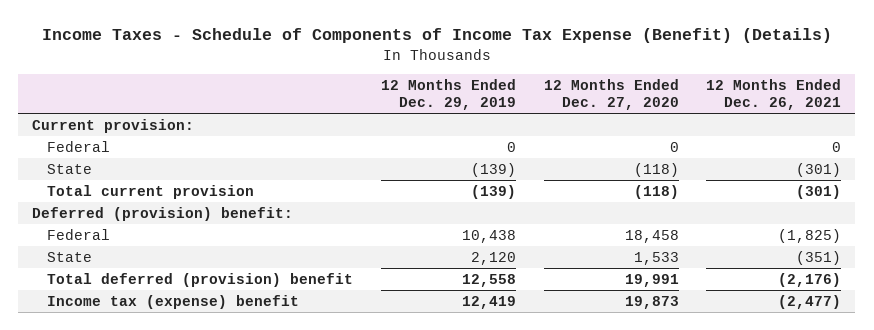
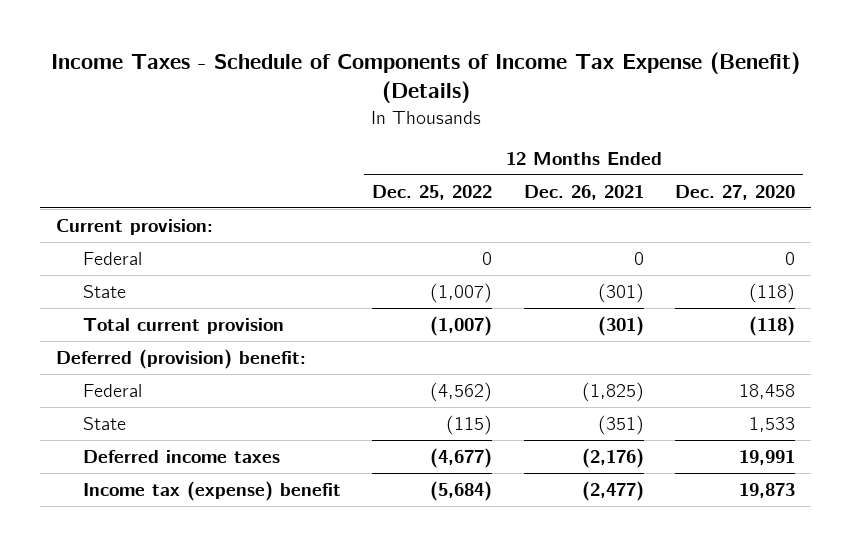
[380,78,516,110] 12 Months Ended Dec. 29, 2019 -> none
none -> [372,184,493,200] Dec. 25, 2022
[46,272,353,287] Total deferred (provision) benefit -> [82,449,280,463] Deferred income taxes

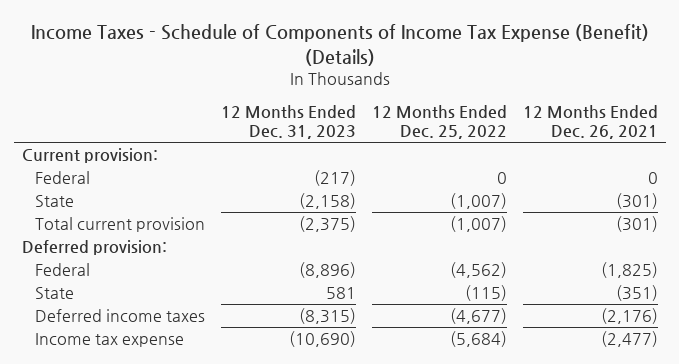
[675,184,796,200] Dec. 27, 2020 -> none
none -> [221,104,357,139] 12 Months Ended Dec. 31, 2023
[56,348,307,369] Deferred (provision) benefit: -> [21,240,167,256] Deferred provision:
[82,480,341,501] Income tax (expense) benefit -> [35,333,185,348] Income tax expense

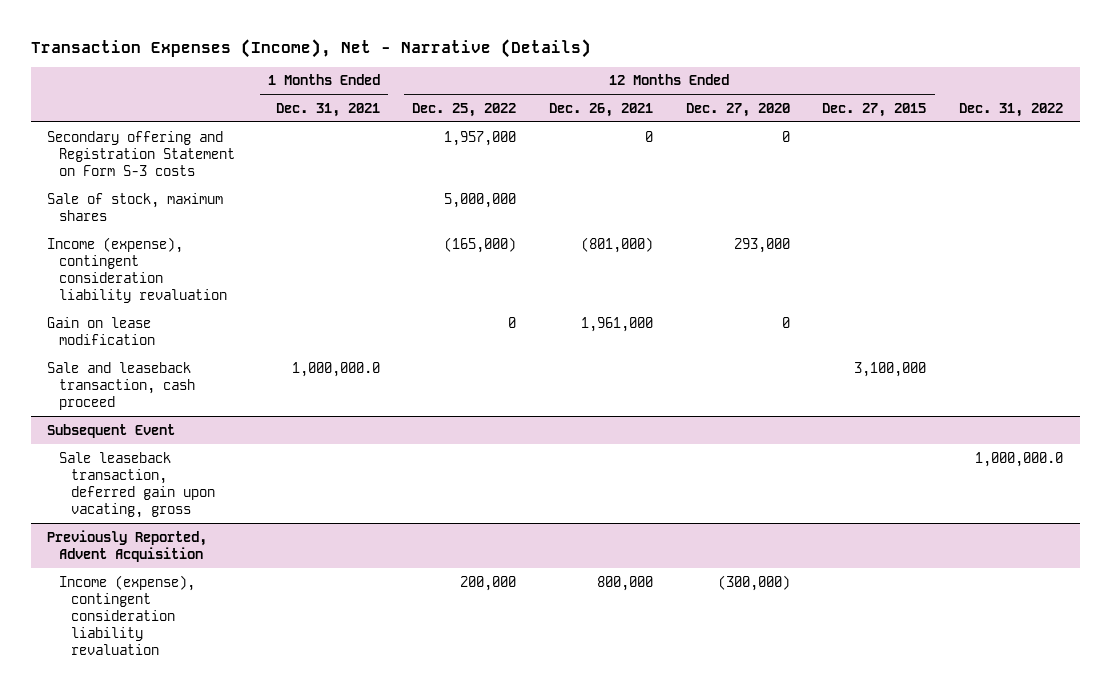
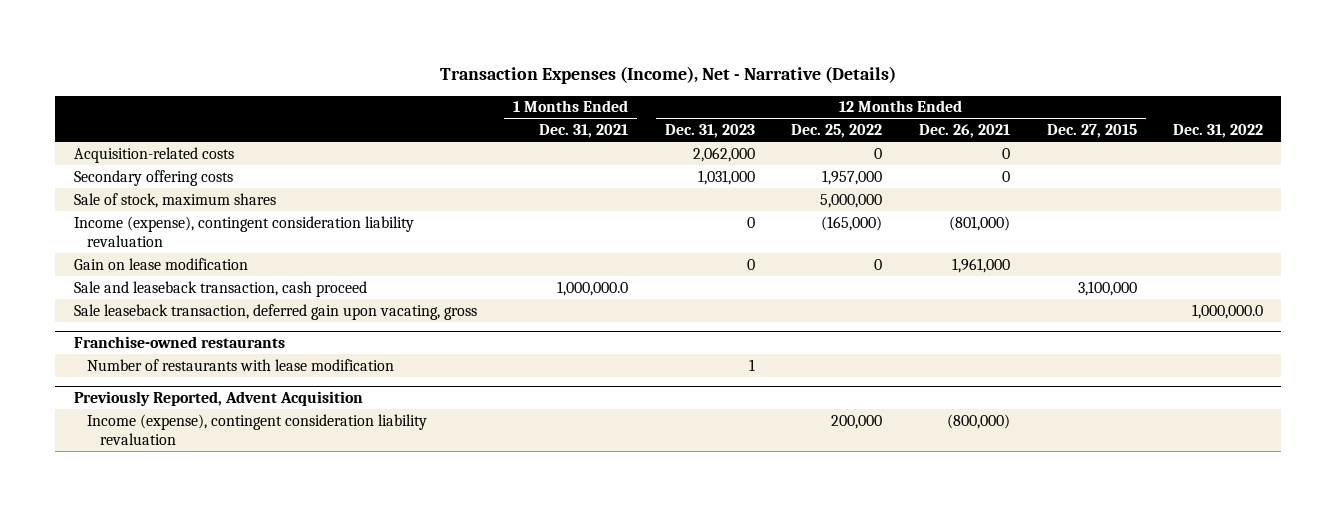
[685,103,790,118] Dec. 27, 2020 -> none
none -> [664,124,755,139] Dec. 31, 2023
none -> [73,146,234,163] Acquisition-related costs
[47,130,236,177] Secondary offering and Registration Statement on Form S-3 costs -> [73,169,233,186] Secondary offering costs
[47,423,176,438] Subsequent Event -> none
none -> [73,336,285,349] Franchise-owned restaurants
none -> [86,358,394,371] Number of restaurants with lease modification
[597,575,654,591] 800,000 -> [946,413,1010,429] (800,000)

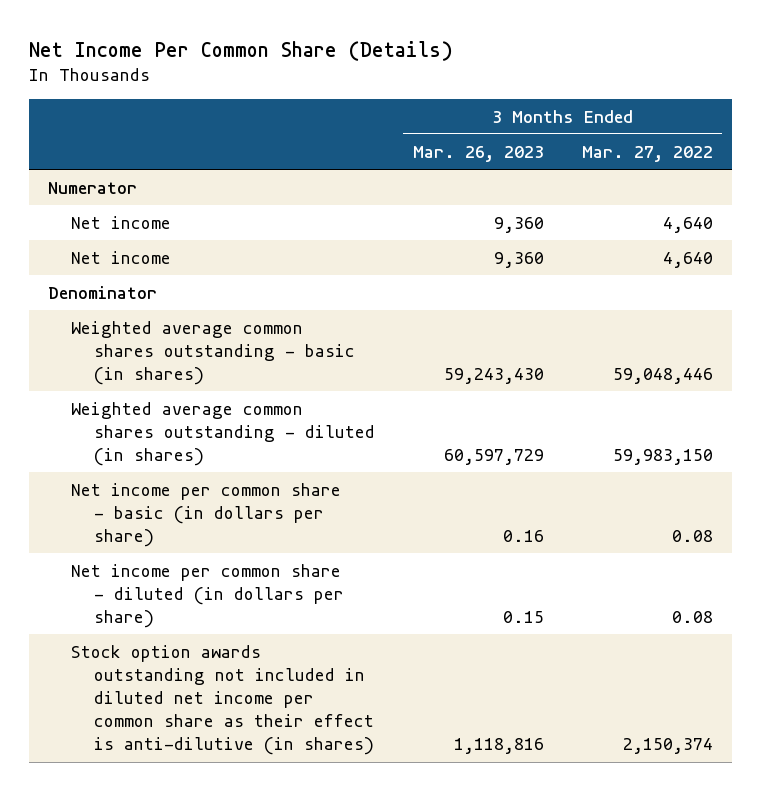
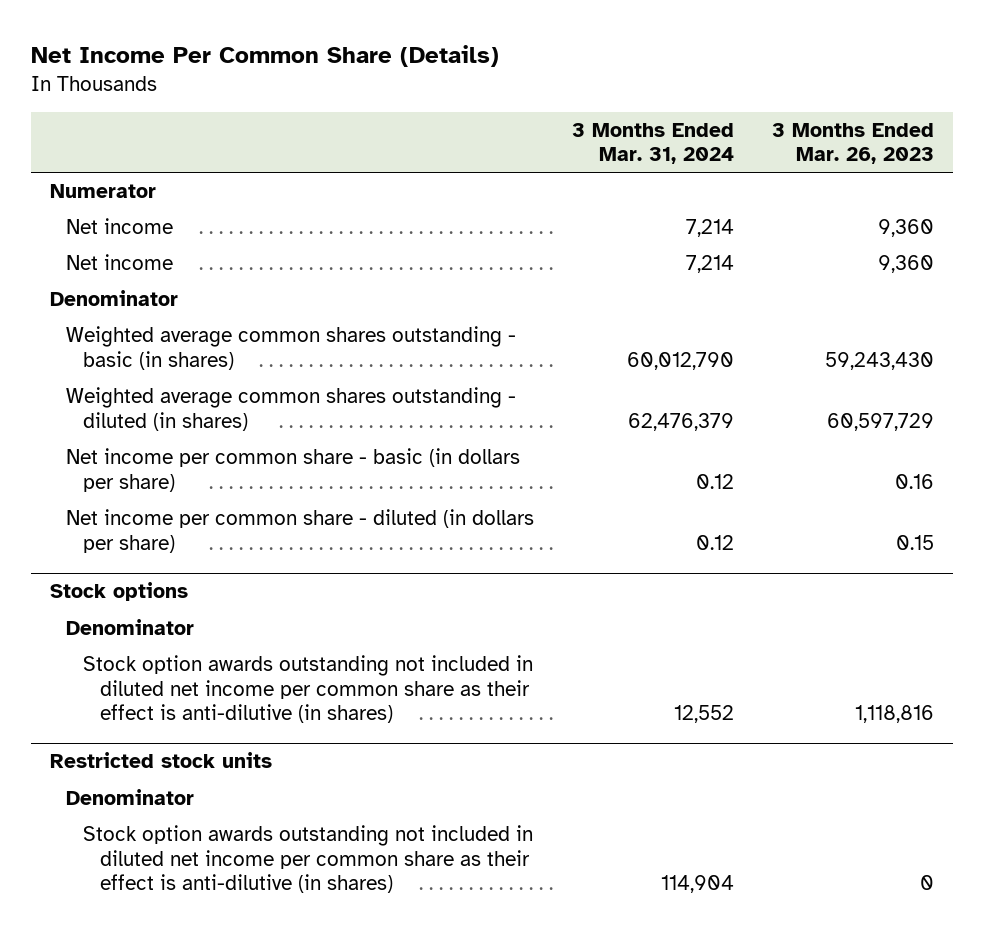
[581,145,713,162] Mar. 27, 2022 -> none
none -> [571,122,734,165] 3 Months Ended Mar. 31, 2024
none -> [49,582,188,602] Stock options
none -> [66,619,195,636] Denominator
none -> [49,752,272,769] Restricted stock units
none -> [66,789,195,806] Denominator
none -> [82,825,533,894] Stock option awards outstanding not included in diluted net income per common share as their effect is anti-dilutive (in shares)

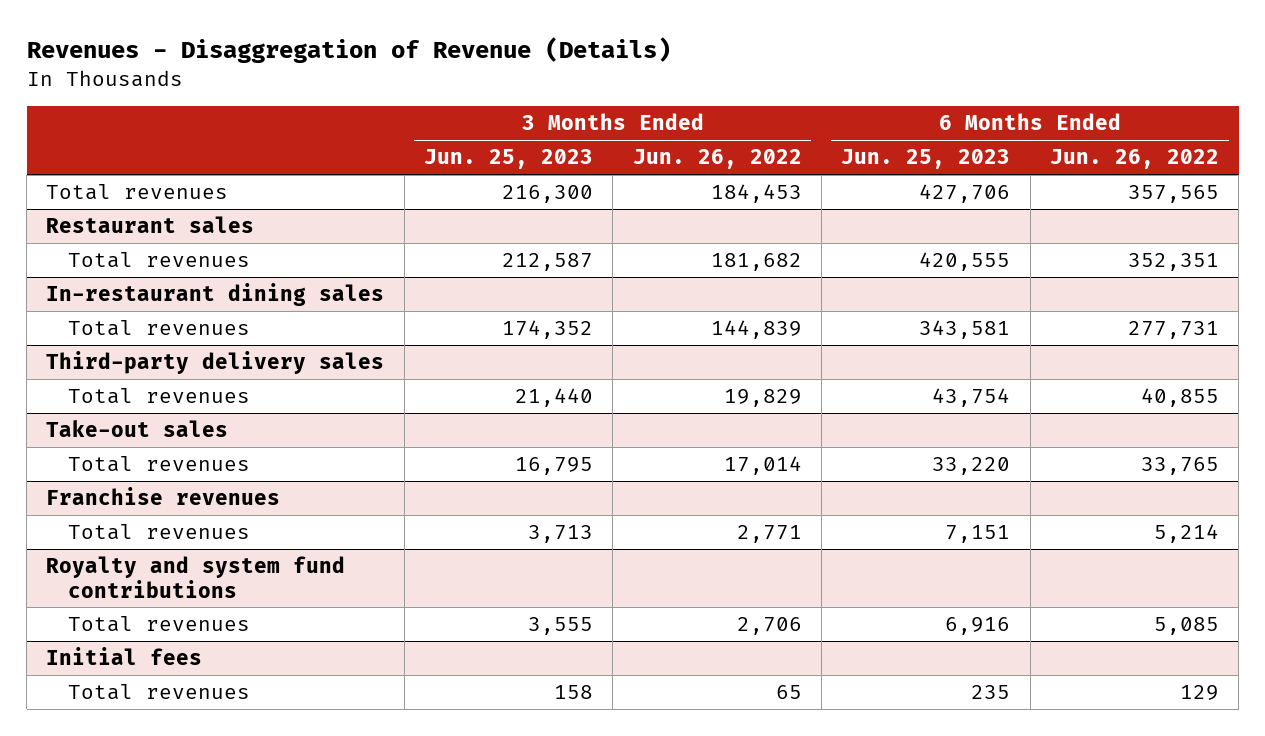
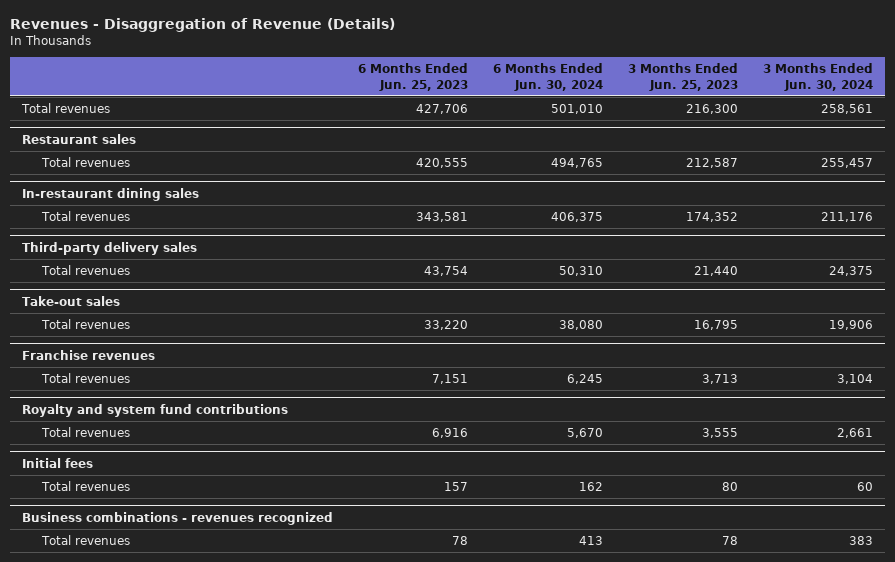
[632,149,802,170] Jun. 26, 2022 -> none
[1049,149,1219,170] Jun. 26, 2022 -> none
none -> [493,63,604,91] 6 Months Ended Jun. 30, 2024
none -> [762,63,873,91] 3 Months Ended Jun. 30, 2024
[553,685,593,700] 158 -> [721,481,738,491] 80
[971,685,1011,700] 235 -> [444,481,469,491] 157
none -> [22,511,334,525] Business combinations - revenues recognized
none -> [40,534,130,545] Total revenues

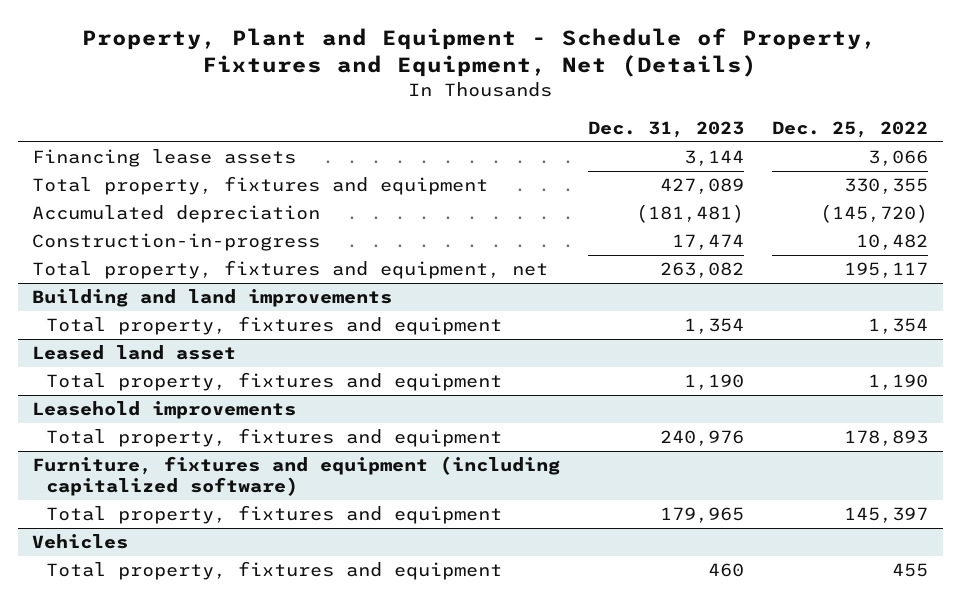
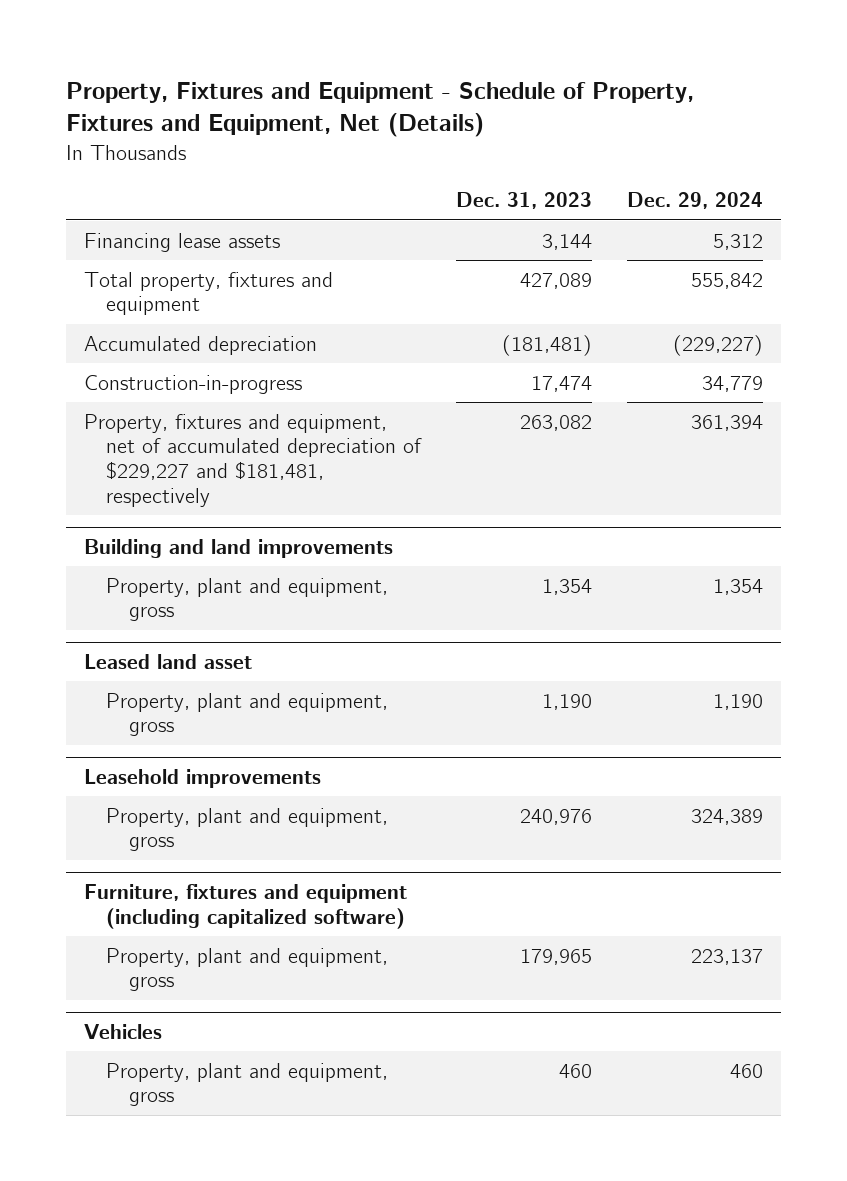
[82,28,878,78] Property, Plant and Equipment - Schedule of Property, Fixtures and Equipment, Net (Details) -> [66,81,695,138] Property, Fixtures and Equipment - Schedule of Property, Fixtures and Equipment, Net (Details)
[772,121,929,139] Dec. 25, 2022 -> none
none -> [627,192,764,210] Dec. 29, 2024
[31,260,548,280] Total property, fixtures and equipment, net -> [83,413,423,507] Property, fixtures and equipment, net of accumulated depreciation of $229,227 and $181,481, respectively
[45,316,502,336] Total property, fixtures and equipment -> [106,577,389,622] Property, plant and equipment, gross
[45,372,502,392] Total property, fixtures and equipment -> [106,692,389,737] Property, plant and equipment, gross
[45,428,502,448] Total property, fixtures and equipment -> [106,807,389,852] Property, plant and equipment, gross
[45,505,502,525] Total property, fixtures and equipment -> [106,947,389,992] Property, plant and equipment, gross
[45,561,502,581] Total property, fixtures and equipment -> [106,1062,389,1107] Property, plant and equipment, gross

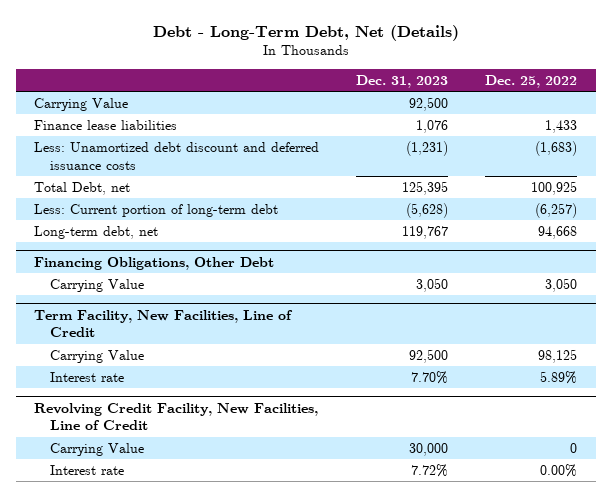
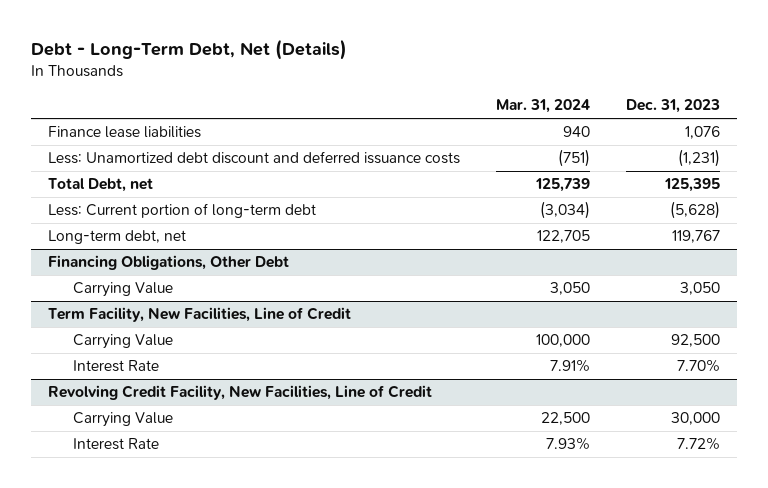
[485,74,578,88] Dec. 25, 2022 -> none
none -> [496,99,591,114] Mar. 31, 2024
[34,97,129,111] Carrying Value -> none
[50,371,125,382] Interest rate -> [72,360,159,373] Interest Rate
[50,464,125,475] Interest rate -> [72,438,159,451] Interest Rate

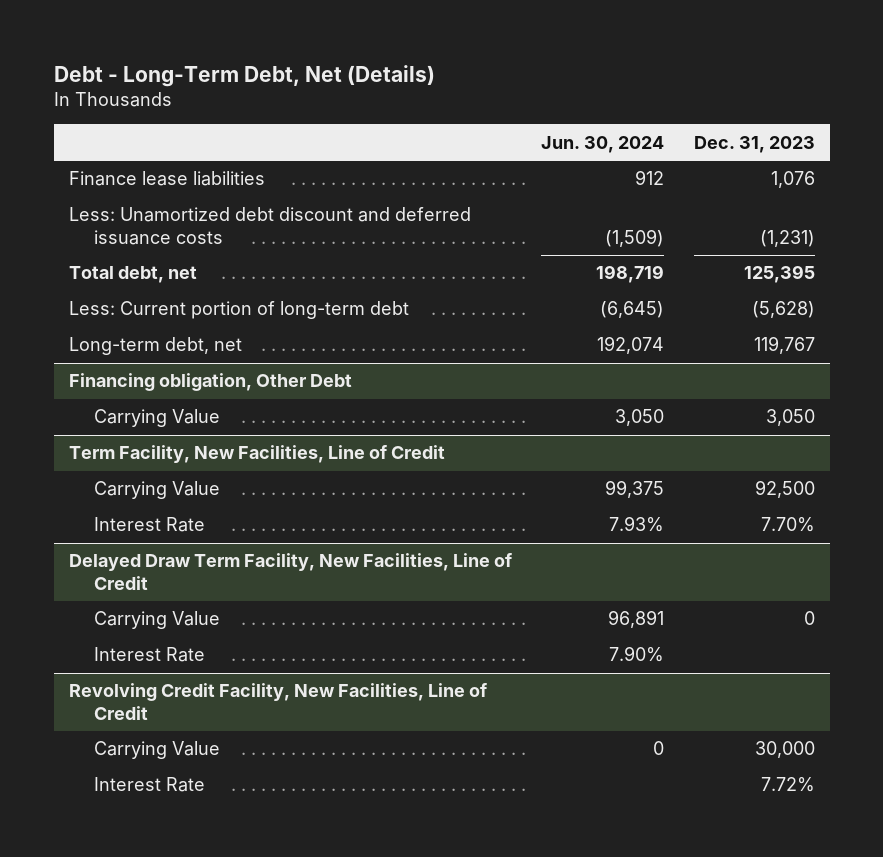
[496,99,591,114] Mar. 31, 2024 -> none
none -> [541,135,665,153] Jun. 30, 2024
[48,178,154,193] Total Debt, net -> [68,266,197,284] Total debt, net
[48,255,290,271] Financing Obligations, Other Debt -> [68,373,352,392] Financing obligation, Other Debt
none -> [68,553,512,590] Delayed Draw Term Facility, New Facilities, Line of Credit
none -> [93,611,220,630] Carrying Value
none -> [93,647,205,663] Interest Rate

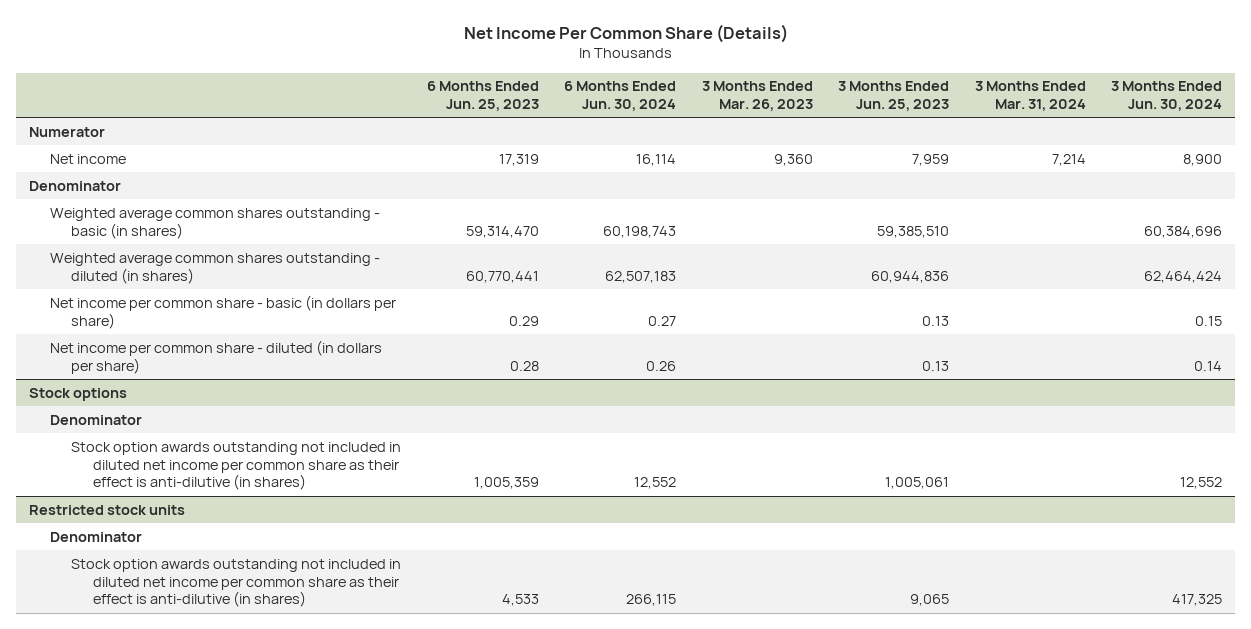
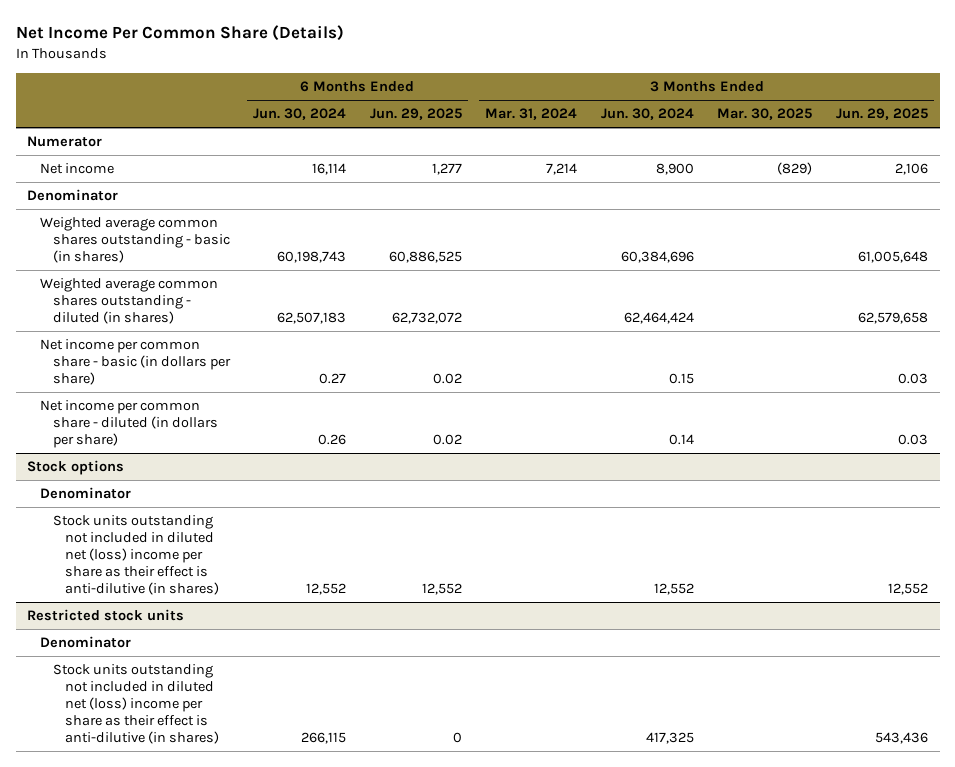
[426,81,539,112] 6 Months Ended Jun. 25, 2023 -> none
[701,81,813,112] 3 Months Ended Mar. 26, 2023 -> none
[838,81,950,112] 3 Months Ended Jun. 25, 2023 -> none
none -> [369,108,462,121] Jun. 29, 2025
none -> [717,108,813,121] Mar. 30, 2025
none -> [836,108,929,121] Jun. 29, 2025
[71,441,402,491] Stock option awards outstanding not included in diluted net income per common share as their effect is anti-dilutive (in shares) -> [52,515,220,595] Stock units outstanding not included in diluted net (loss) income per share as their effect is anti-dilutive (in shares)
[71,558,402,608] Stock option awards outstanding not included in diluted net income per common share as their effect is anti-dilutive (in shares) -> [52,664,220,744] Stock units outstanding not included in diluted net (loss) income per share as their effect is anti-dilutive (in shares)

